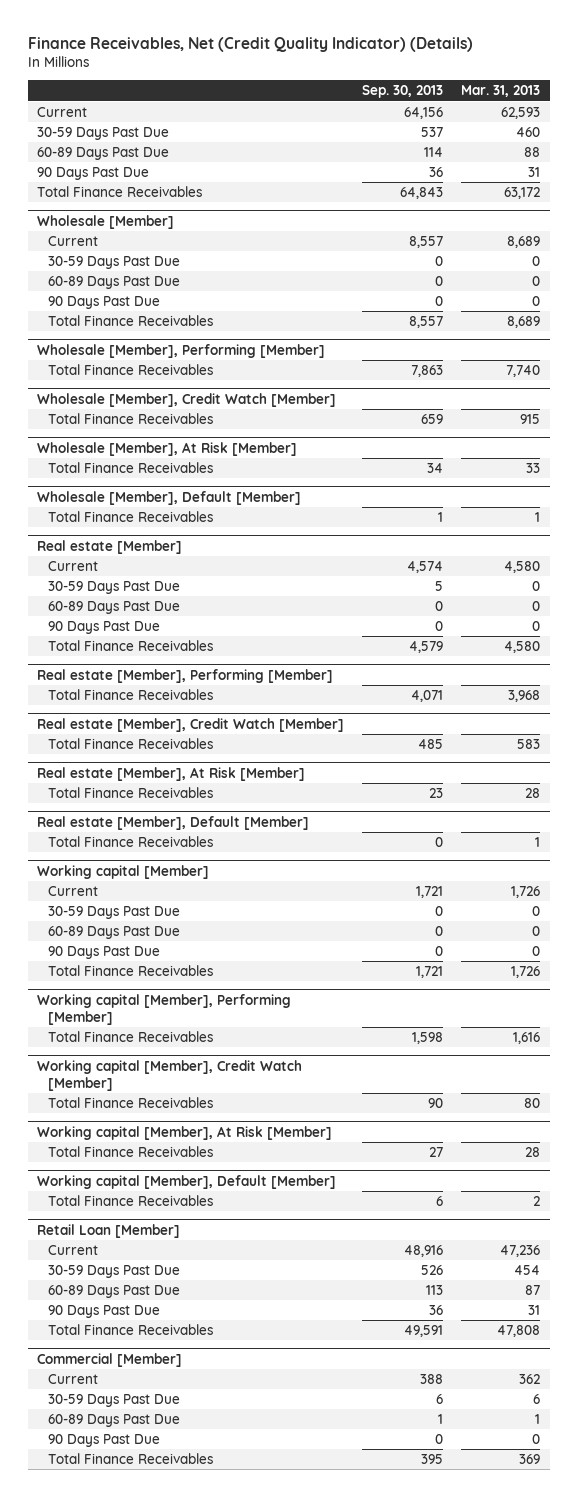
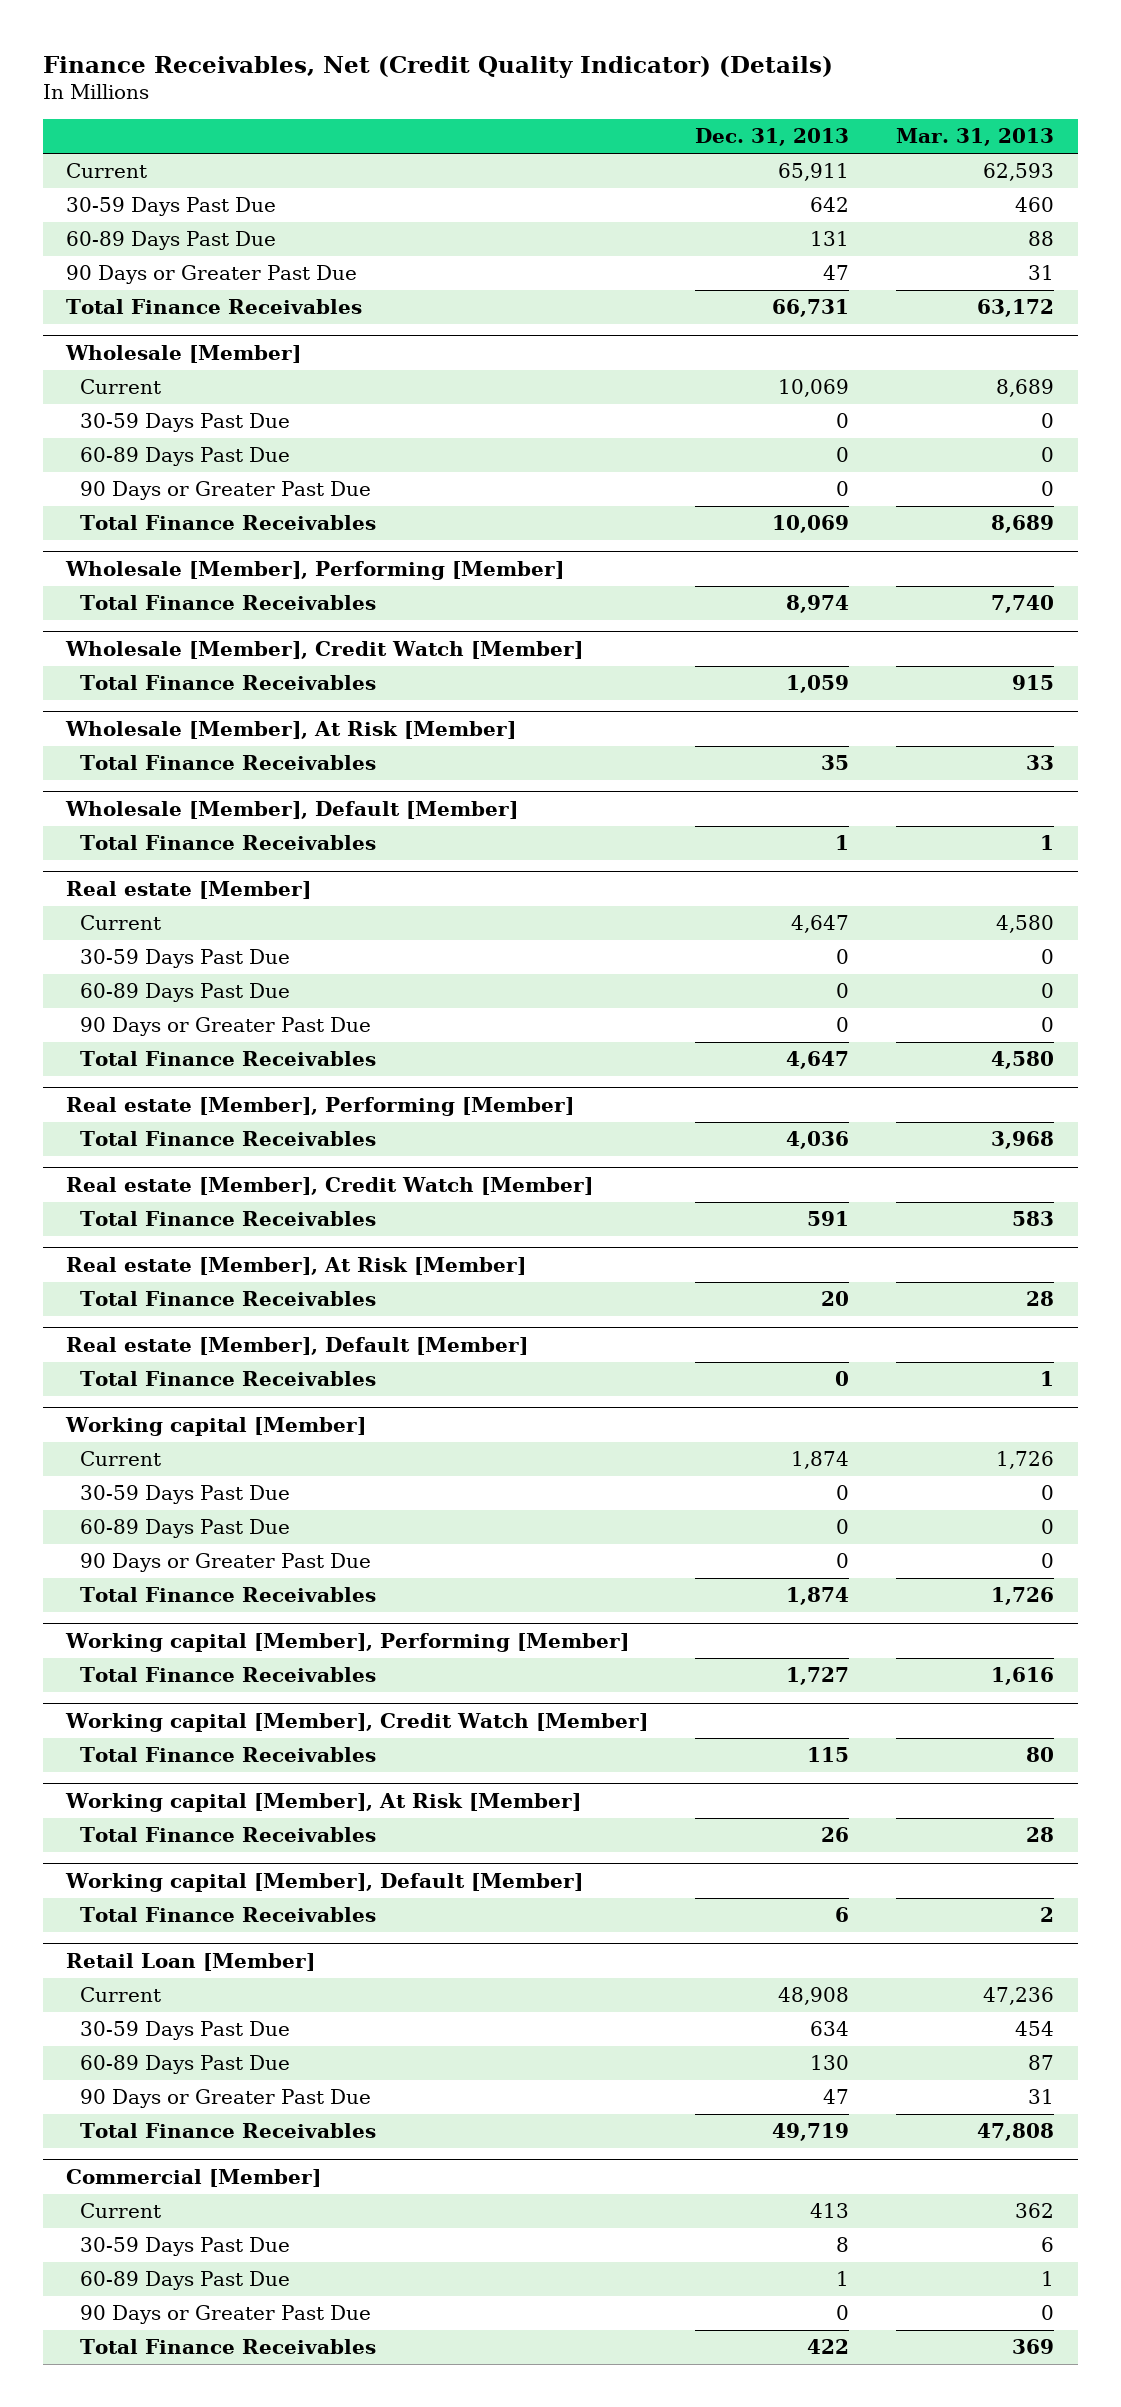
[362,85,444,99] Sep. 30, 2013 -> none
none -> [695,128,850,147] Dec. 31, 2013
[36,167,149,181] 90 Days Past Due -> [66,265,358,285] 90 Days or Greater Past Due
[48,296,161,310] 90 Days Past Due -> [80,481,372,501] 90 Days or Greater Past Due
[48,621,161,635] 90 Days Past Due -> [80,1017,372,1037] 90 Days or Greater Past Due
[48,946,161,960] 90 Days Past Due -> [80,1553,372,1573] 90 Days or Greater Past Due
[48,1305,161,1319] 90 Days Past Due -> [80,2089,372,2109] 90 Days or Greater Past Due
[48,1434,161,1448] 90 Days Past Due -> [80,2305,372,2325] 90 Days or Greater Past Due

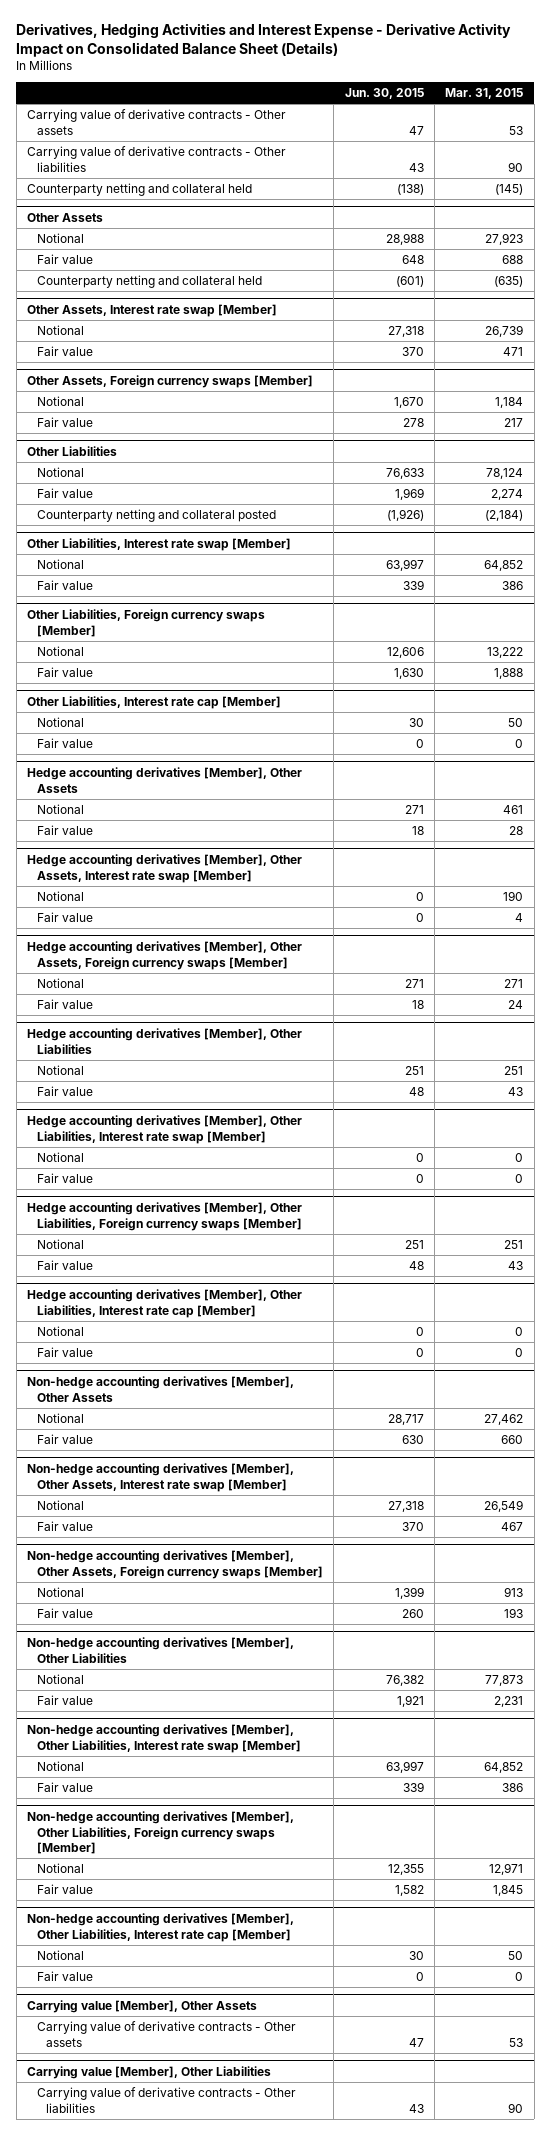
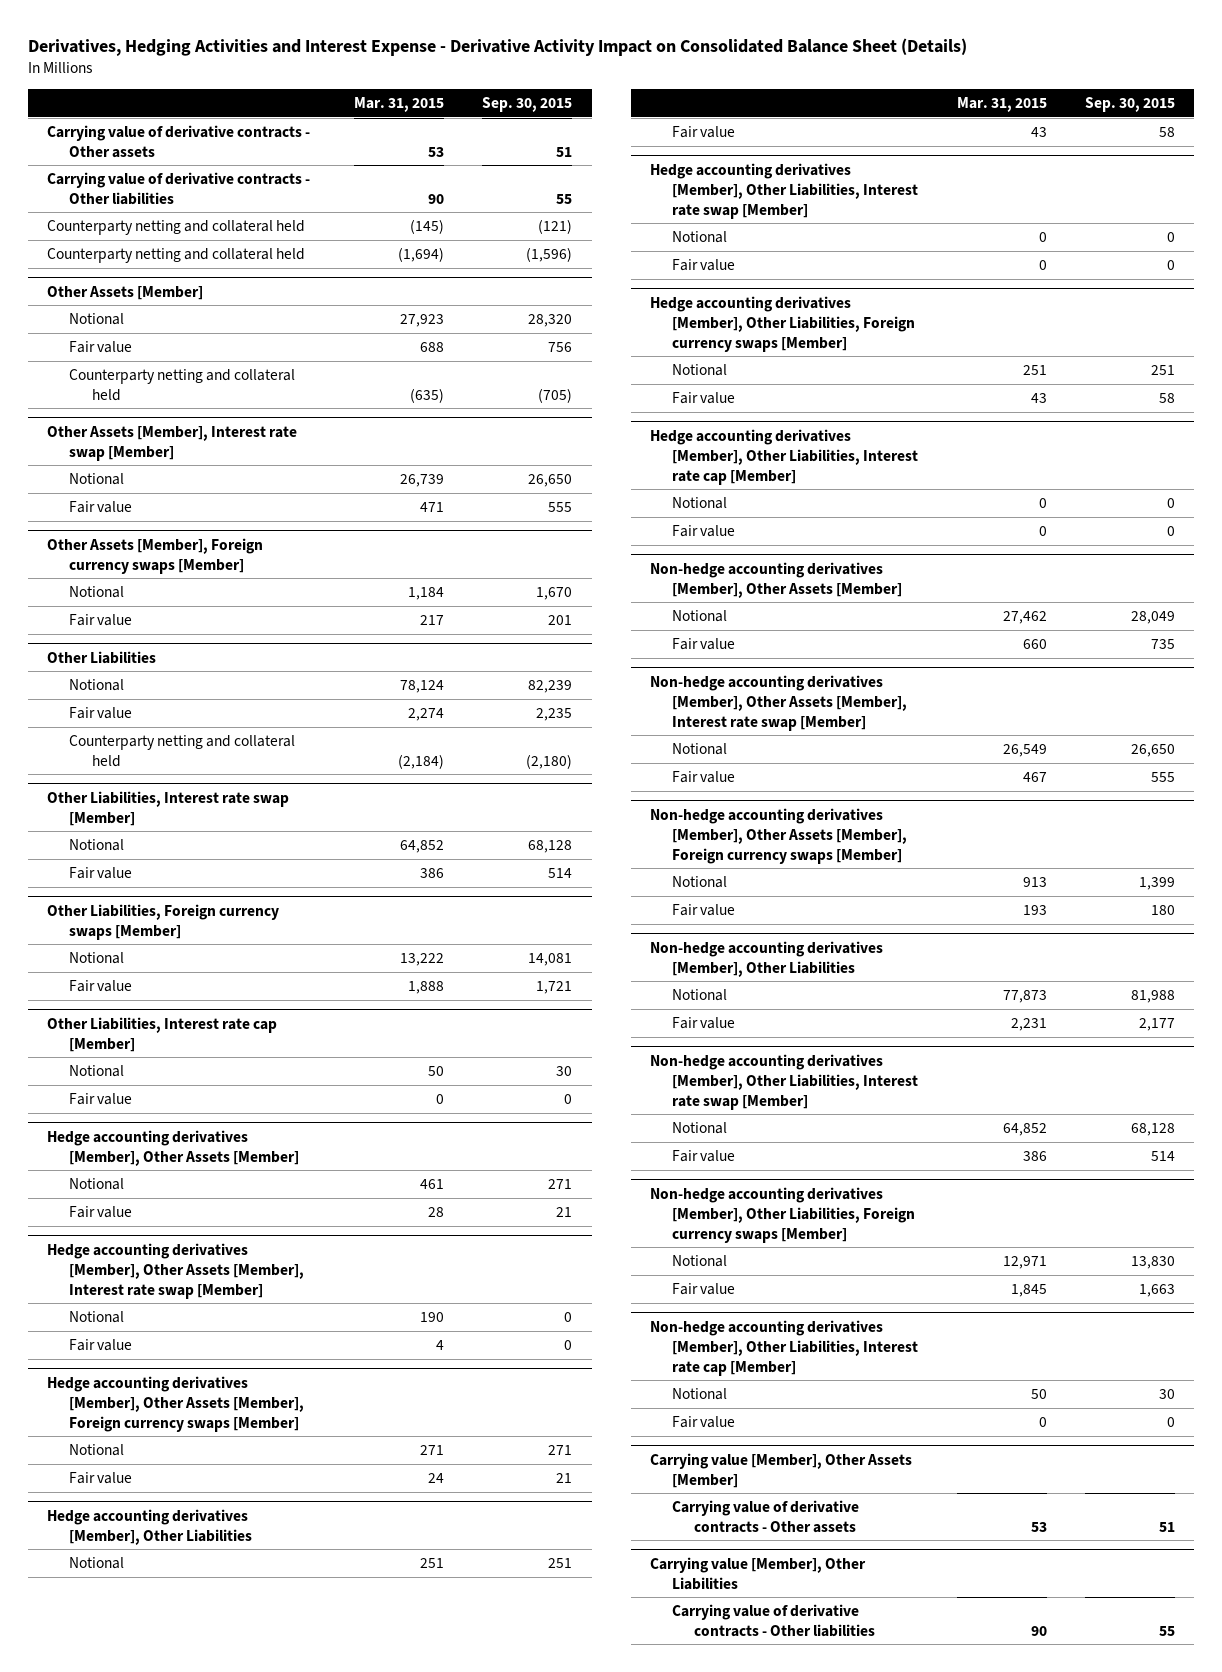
[344,88,424,100] Jun. 30, 2015 -> none
none -> [482,97,573,113] Sep. 30, 2015
none -> [47,247,306,263] Counterparty netting and collateral held
[27,212,104,222] Other Assets -> [47,285,204,300] Other Assets [Member]
[27,303,278,317] Other Assets, Interest rate swap [Member] -> [47,425,298,461] Other Assets [Member], Interest rate swap [Member]
[27,374,314,388] Other Assets, Foreign currency swaps [Member] -> [47,537,264,574] Other Assets [Member], Foreign currency swaps [Member]
[36,508,276,522] Counterparty netting and collateral posted -> [69,734,296,767] Counterparty netting and collateral held
[27,766,303,793] Hedge accounting derivatives [Member], Other Assets -> [47,1129,300,1166] Hedge accounting derivatives [Member], Other Assets [Member]
[27,853,303,883] Hedge accounting derivatives [Member], Other Assets, Interest rate swap [Member] -> [47,1242,305,1299] Hedge accounting derivatives [Member], Other Assets [Member], Interest rate swap [Member]
[27,940,303,970] Hedge accounting derivatives [Member], Other Assets, Foreign currency swaps [Member] -> [47,1375,305,1432] Hedge accounting derivatives [Member], Other Assets [Member], Foreign currency swaps [Member]
[27,1375,295,1402] Non-hedge accounting derivatives [Member], Other Assets -> [649,561,903,598] Non-hedge accounting derivatives [Member], Other Assets [Member]
[27,1462,295,1492] Non-hedge accounting derivatives [Member], Other Assets, Interest rate swap [Member] -> [649,674,908,731] Non-hedge accounting derivatives [Member], Other Assets [Member], Interest rate swap [Member]
[27,1549,323,1579] Non-hedge accounting derivatives [Member], Other Assets, Foreign currency swaps [Member] -> [649,807,908,864] Non-hedge accounting derivatives [Member], Other Assets [Member], Foreign currency swaps [Member]
[27,1999,258,2013] Carrying value [Member], Other Assets -> [649,1452,912,1488] Carrying value [Member], Other Assets [Member]

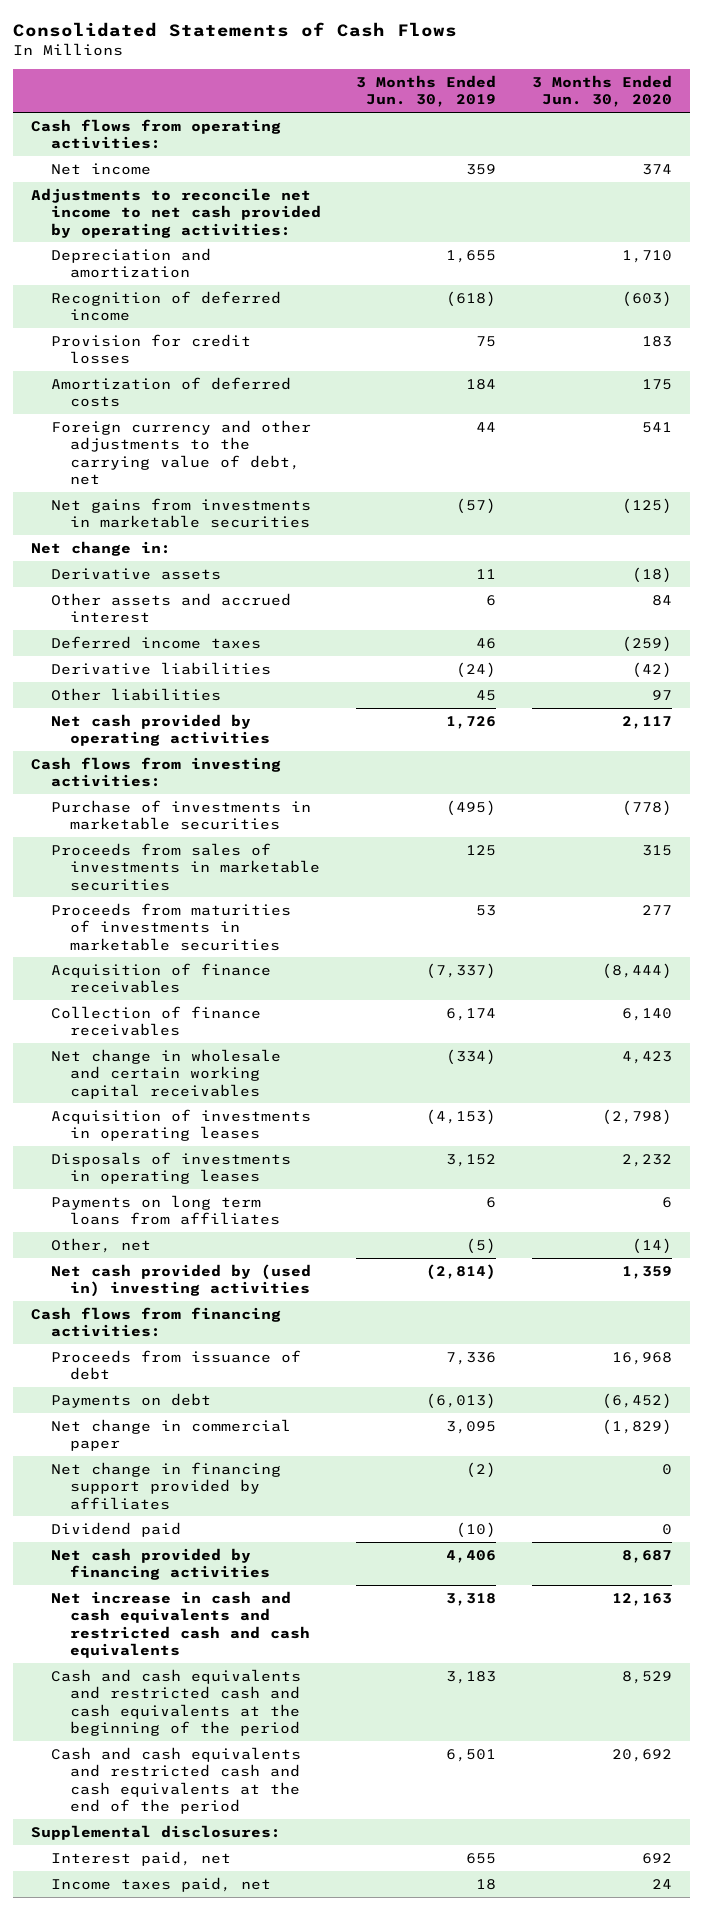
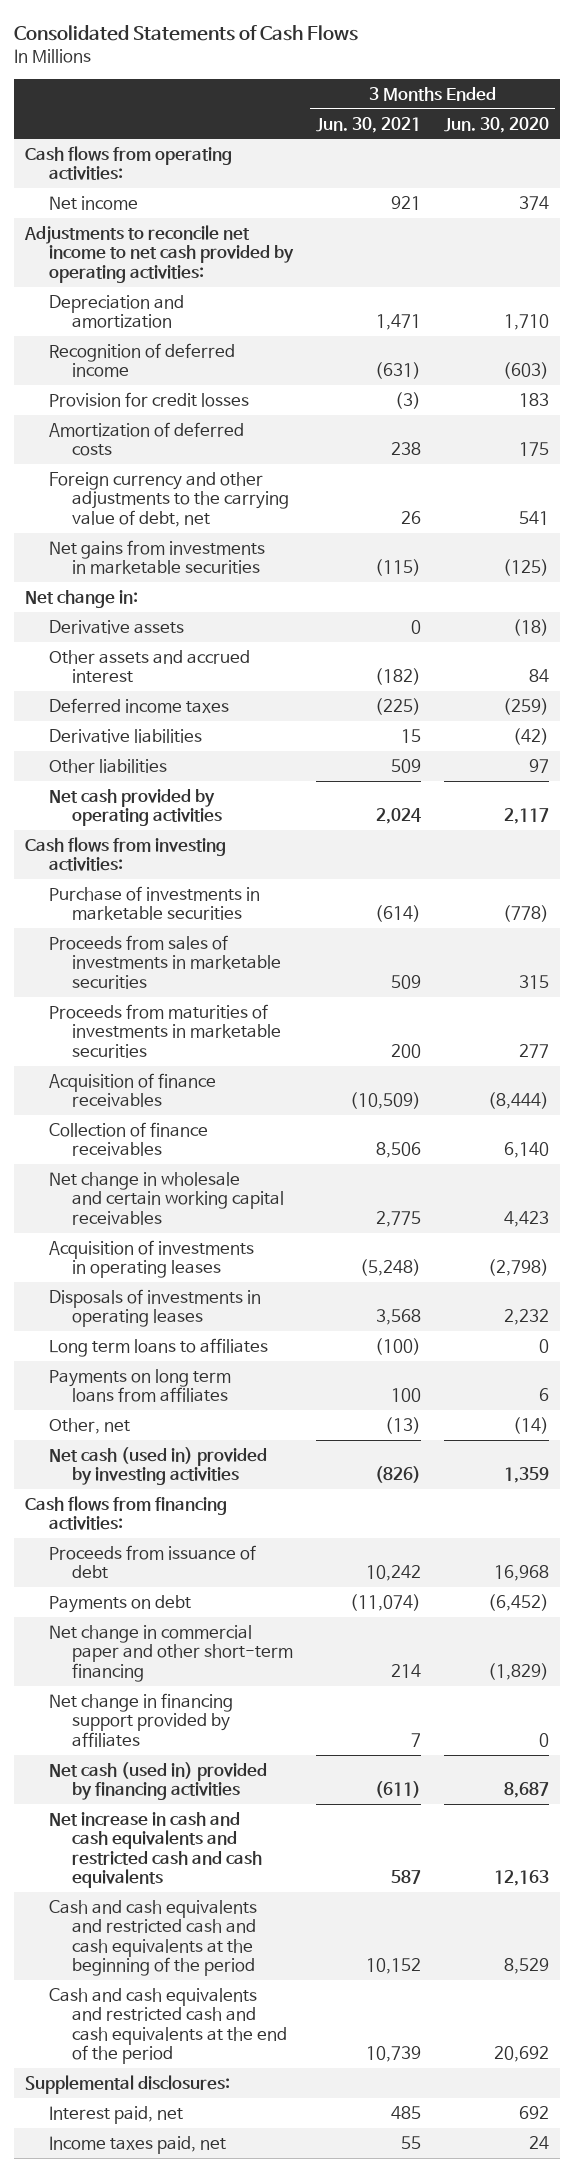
[356,74,497,108] 3 Months Ended Jun. 30, 2019 -> none
none -> [316,116,422,133] Jun. 30, 2021
none -> [48,1337,268,1357] Long term loans to affiliates
[50,1263,311,1298] Net cash provided by (used in) investing activities -> [48,1446,267,1486] Net cash (used in) provided by investing activities
[50,1418,291,1452] Net change in commercial paper -> [48,1624,294,1682] Net change in commercial paper and other short-term financing
[50,1521,181,1537] Dividend paid -> none
[50,1547,270,1581] Net cash provided by financing activities -> [48,1761,267,1801] Net cash (used in) provided by financing activities

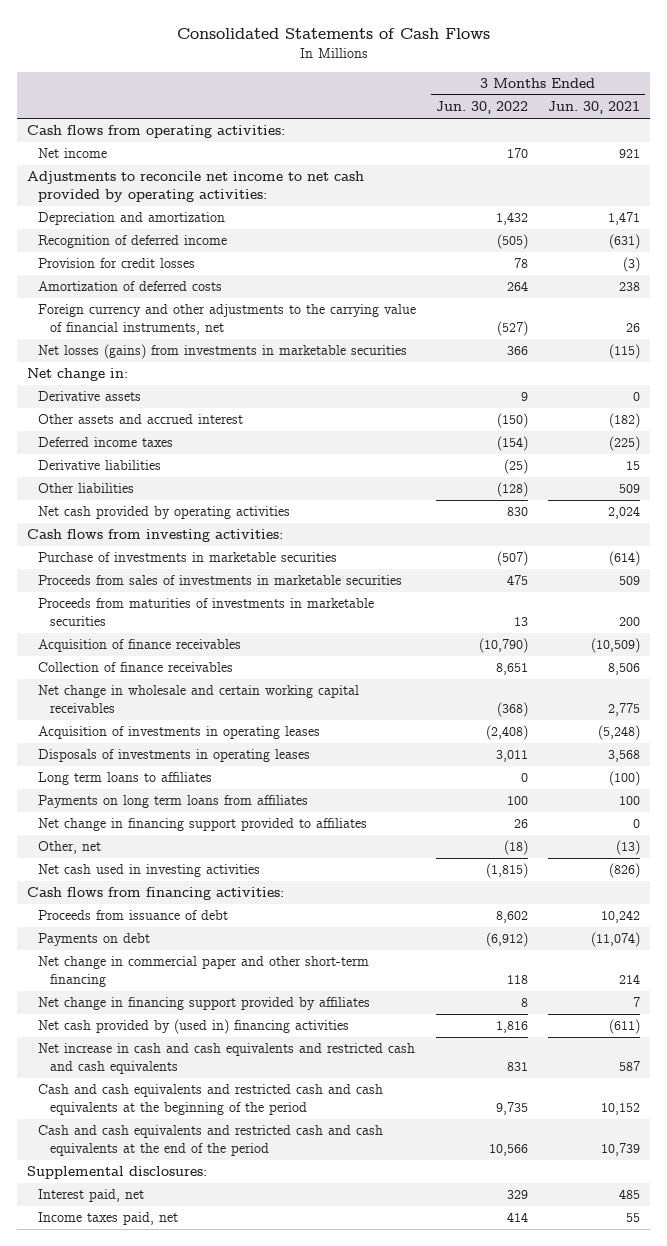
[443,116,549,133] Jun. 30, 2020 -> none
none -> [436,101,529,115] Jun. 30, 2022
[48,471,290,527] Foreign currency and other adjustments to the carrying value of debt, net -> [38,304,417,335] Foreign currency and other adjustments to the carrying value of financial instruments, net
[48,539,265,575] Net gains from investments in marketable securities -> [38,344,408,360] Net losses (gains) from investments in marketable securities
none -> [38,818,368,832] Net change in financing support provided to affiliates
[48,1446,267,1486] Net cash (used in) provided by investing activities -> [38,864,261,878] Net cash used in investing activities
[48,1761,267,1801] Net cash (used in) provided by financing activities -> [38,1019,350,1035] Net cash provided by (used in) financing activities

